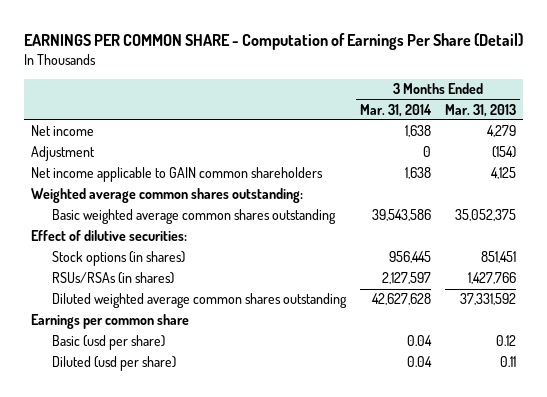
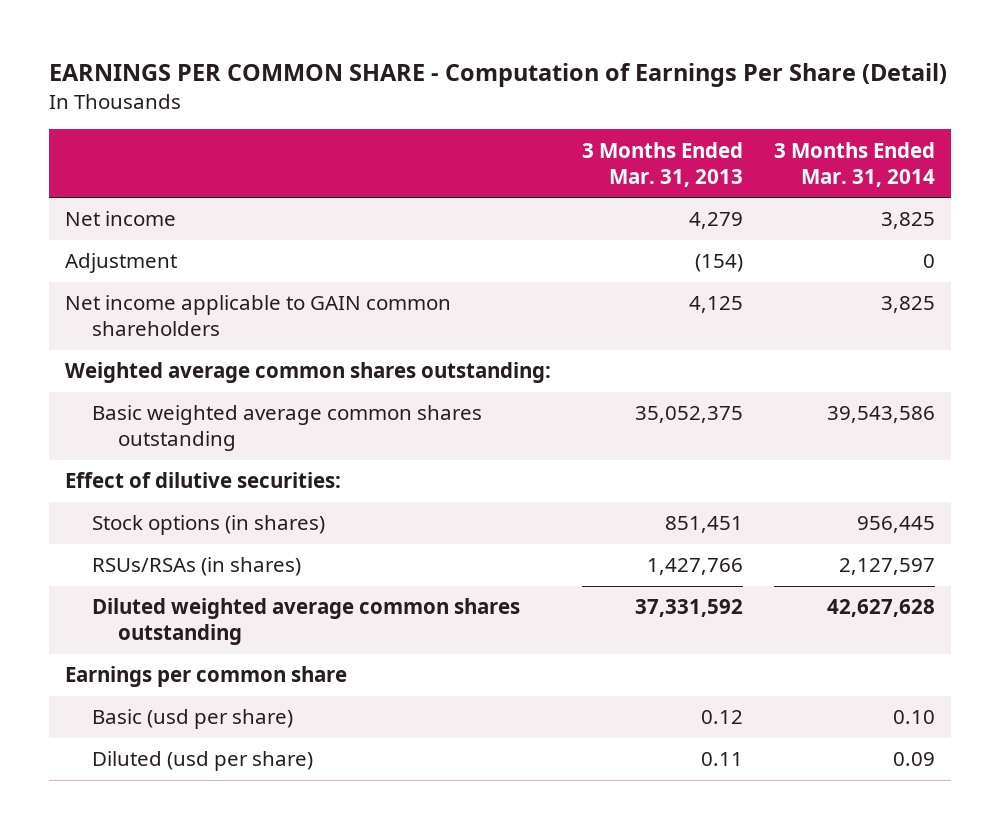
[404,125,431,138] 1,638 -> [881,212,936,230] 3,825
[404,167,431,180] 1,638 -> [881,296,936,314] 3,825
[406,335,432,347] 0.04 -> [893,710,936,725] 0.10
[406,356,432,368] 0.04 -> [893,752,936,767] 0.09

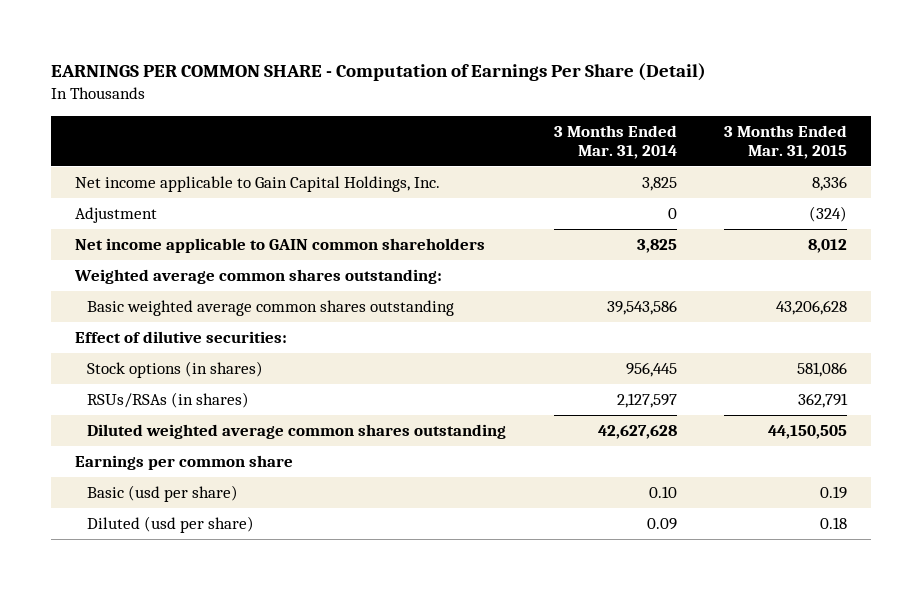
[582,141,744,187] 3 Months Ended Mar. 31, 2013 -> none
none -> [724,124,848,160] 3 Months Ended Mar. 31, 2015
[64,211,176,227] Net income -> [75,175,441,192] Net income applicable to Gain Capital Holdings, Inc.

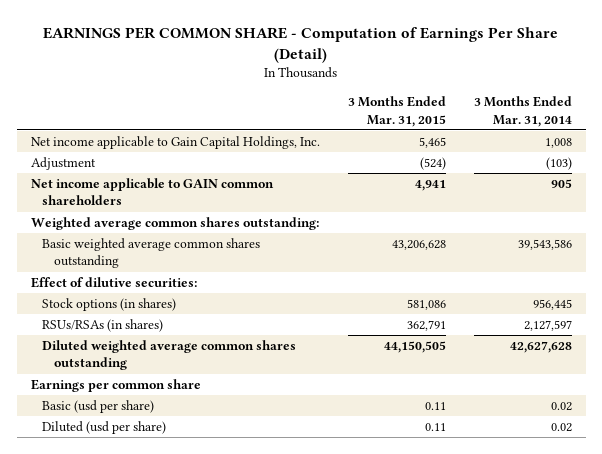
[641,176,677,191] 3,825 -> [544,138,572,149] 1,008
[812,175,848,191] 8,336 -> [418,137,446,149] 5,465
[667,207,677,219] 0 -> [545,157,572,171] (103)
[809,205,848,222] (324) -> [419,157,446,171] (524)
[636,238,677,253] 3,825 -> [550,179,572,189] 905
[808,238,848,253] 8,012 -> [414,180,446,192] 4,941
[648,485,677,498] 0.10 -> [550,402,572,412] 0.02
[820,485,848,499] 0.19 -> [424,402,446,411] 0.11
[646,517,677,530] 0.09 -> [550,423,572,433] 0.02
[820,516,848,529] 0.18 -> [424,423,446,432] 0.11

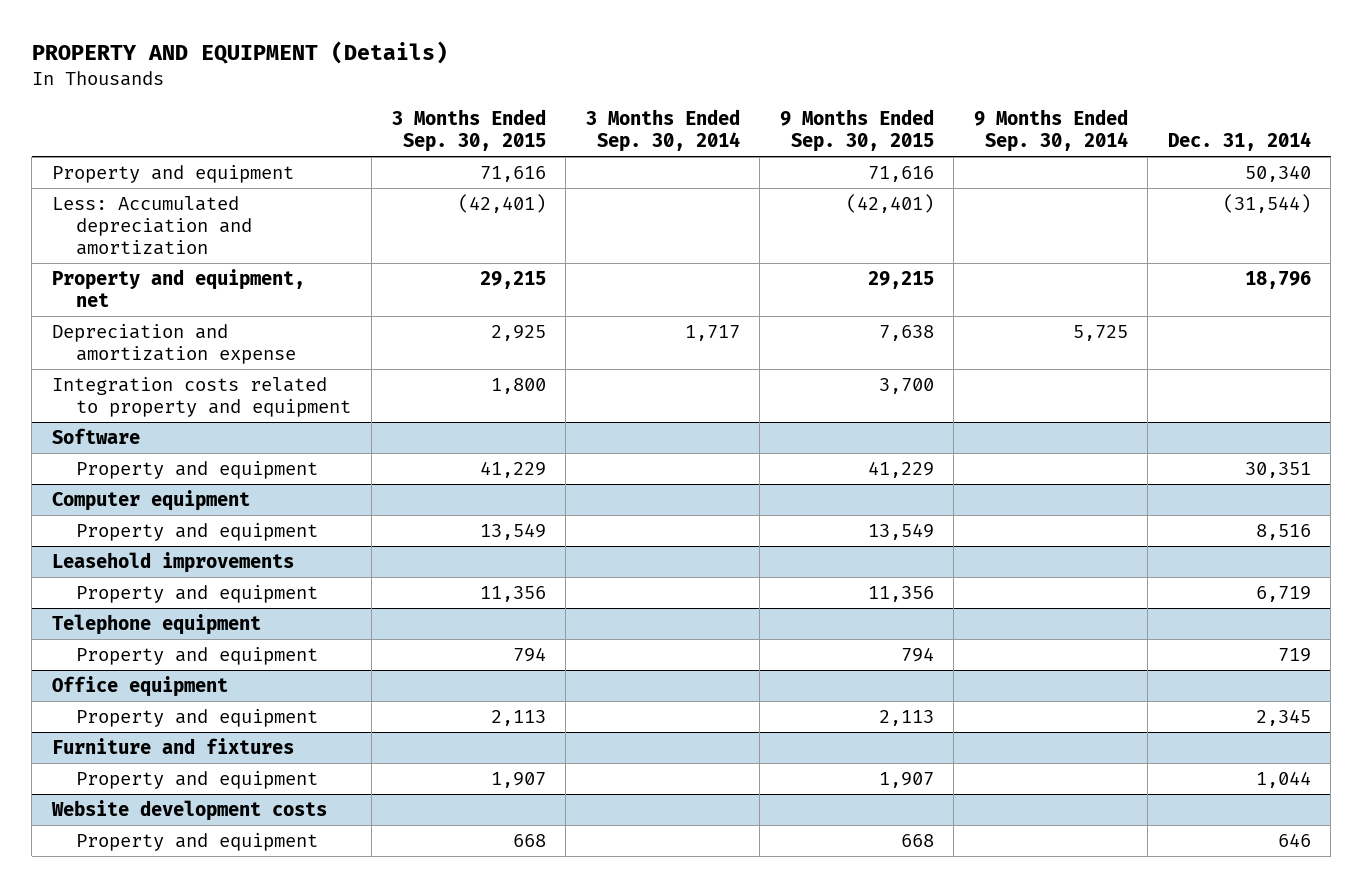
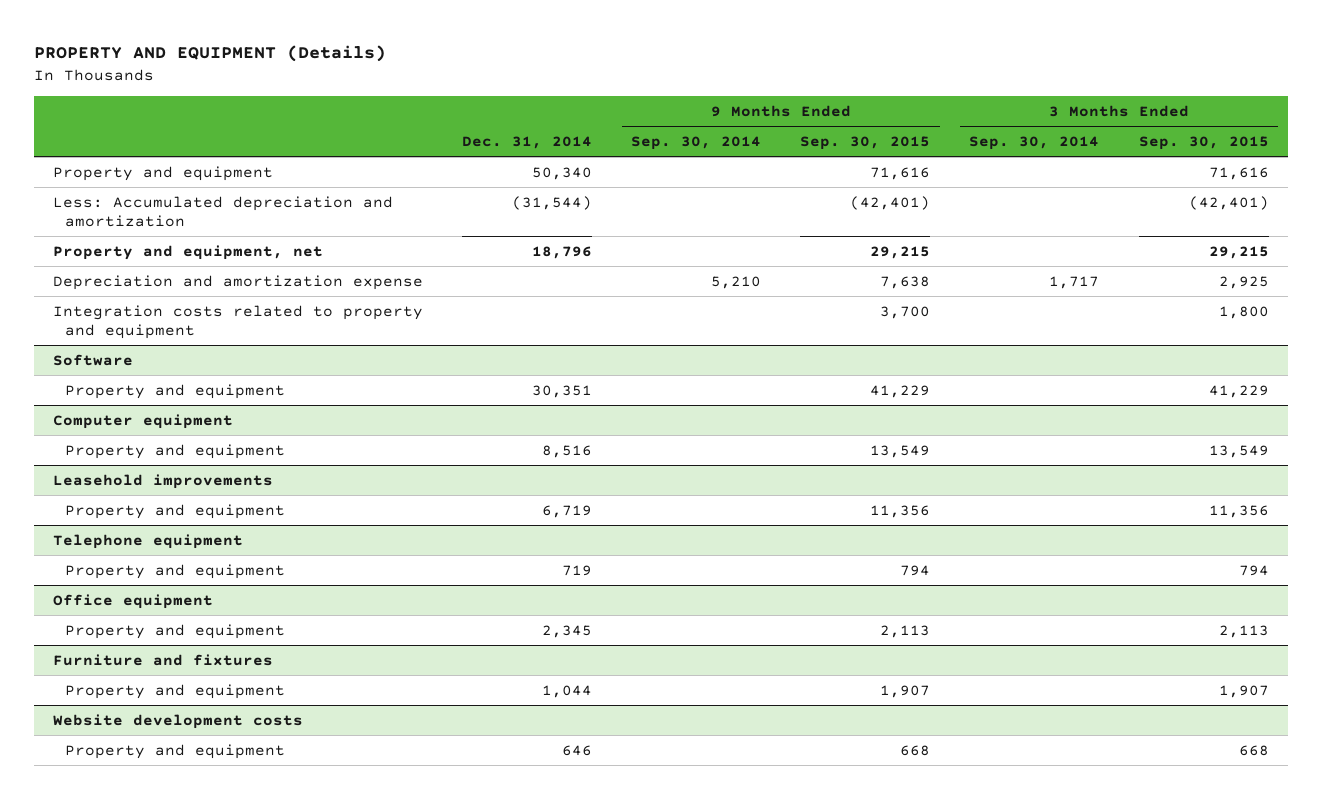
[1072,325,1128,342] 5,725 -> [711,275,762,289] 5,210

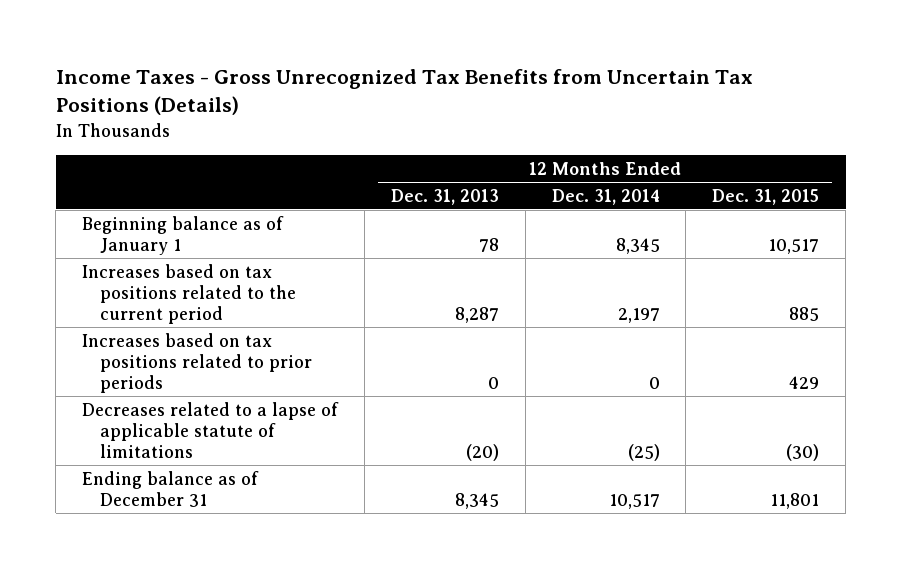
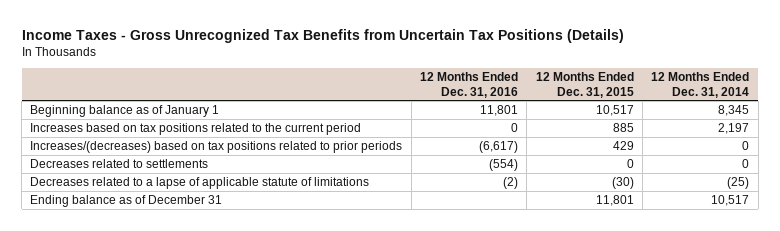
[390,188,499,205] Dec. 31, 2013 -> none
none -> [420,72,519,98] 12 Months Ended Dec. 31, 2016
[82,332,313,393] Increases based on tax positions related to prior periods -> [30,141,403,154] Increases/(decreases) based on tax positions related to prior periods
none -> [30,159,209,169] Decreases related to settlements

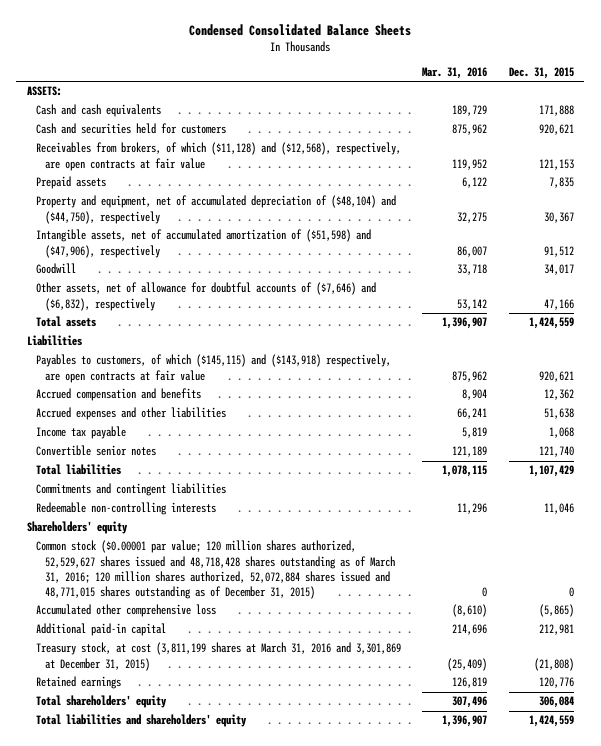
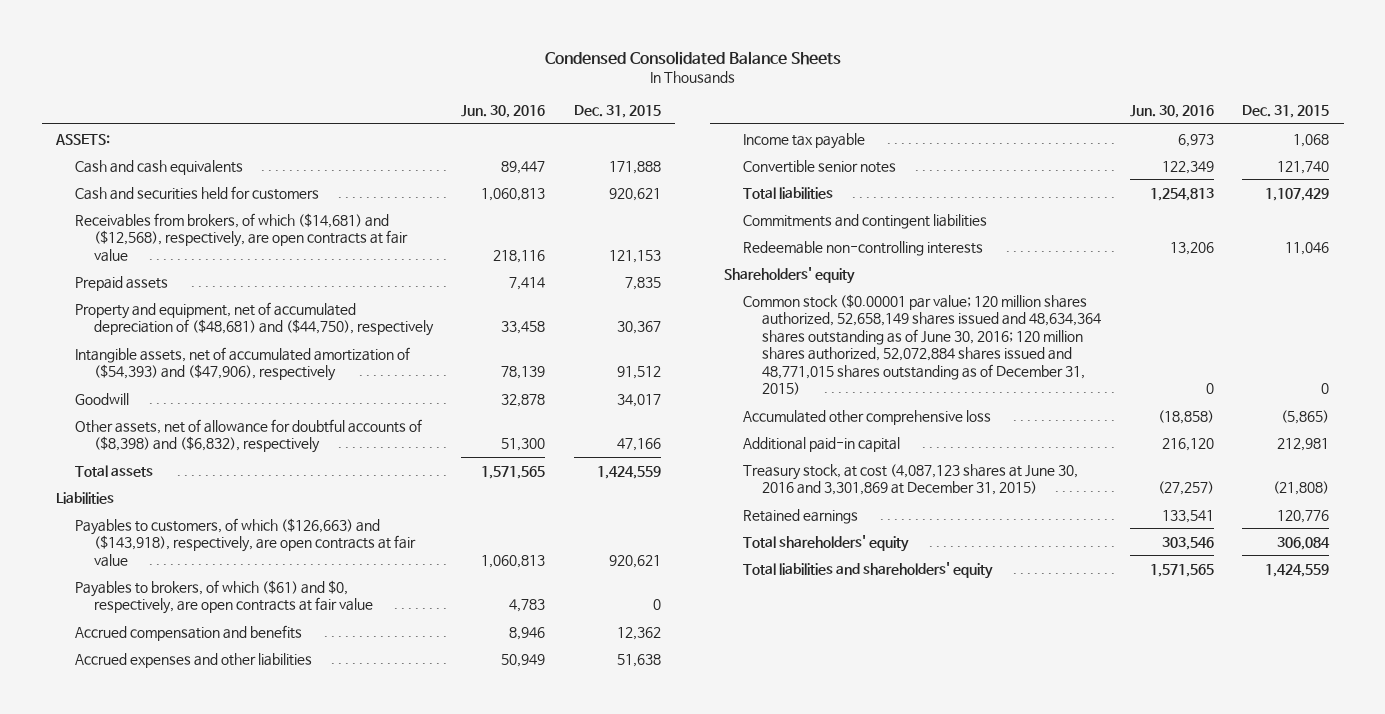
[422,66,488,79] Mar. 31, 2016 -> none
none -> [461,105,546,119] Jun. 30, 2016
[36,142,402,171] Receivables from brokers, of which ($11,128) and ($12,568), respectively, are open contracts at fair value -> [75,212,408,262] Receivables from brokers, of which ($14,681) and ($12,568), respectively, are open contracts at fair value
[36,195,397,224] Property and equipment, net of accumulated depreciation of ($48,104) and ($44,750), respectively -> [75,301,434,337] Property and equipment, net of accumulated depreciation of ($48,681) and ($44,750), respectively
[36,229,372,258] Intangible assets, net of accumulated amortization of ($51,598) and ($47,906), respectively -> [75,346,411,382] Intangible assets, net of accumulated amortization of ($54,393) and ($47,906), respectively
[36,282,377,311] Other assets, net of allowance for doubtful accounts of ($7,646) and ($6,832), respectively -> [75,418,423,454] Other assets, net of allowance for doubtful accounts of ($8,398) and ($6,832), respectively
[36,354,392,383] Payables to customers, of which ($145,115) and ($143,918) respectively, are open contracts at fair value -> [75,517,416,567] Payables to customers, of which ($126,663) and ($143,918), respectively, are open contracts at fair value
none -> [75,579,373,615] Payables to brokers, of which ($61) and $0, respectively, are open contracts at fair value
[36,540,396,600] Common stock ($0.00001 par value; 120 million shares authorized, 52,529,627 shares issued and 48,718,428 shares outstanding as of March 31, 2016; 120 million shares authorized, 52,072,884 shares issued and 48,771,015 shares outstanding as of December 31, 2015) -> [743,293,1102,396] Common stock ($0.00001 par value; 120 million shares authorized, 52,658,149 shares issued and 48,634,364 shares outstanding as of June 30, 2016; 120 million shares authorized, 52,072,884 shares issued and 48,771,015 shares outstanding as of December 31, 2015)
[36,642,402,671] Treasury stock, at cost (3,811,199 shares at March 31, 2016 and 3,301,869 at December 31, 2015) -> [743,463,1079,496] Treasury stock, at cost (4,087,123 shares at June 30, 2016 and 3,301,869 at December 31, 2015)

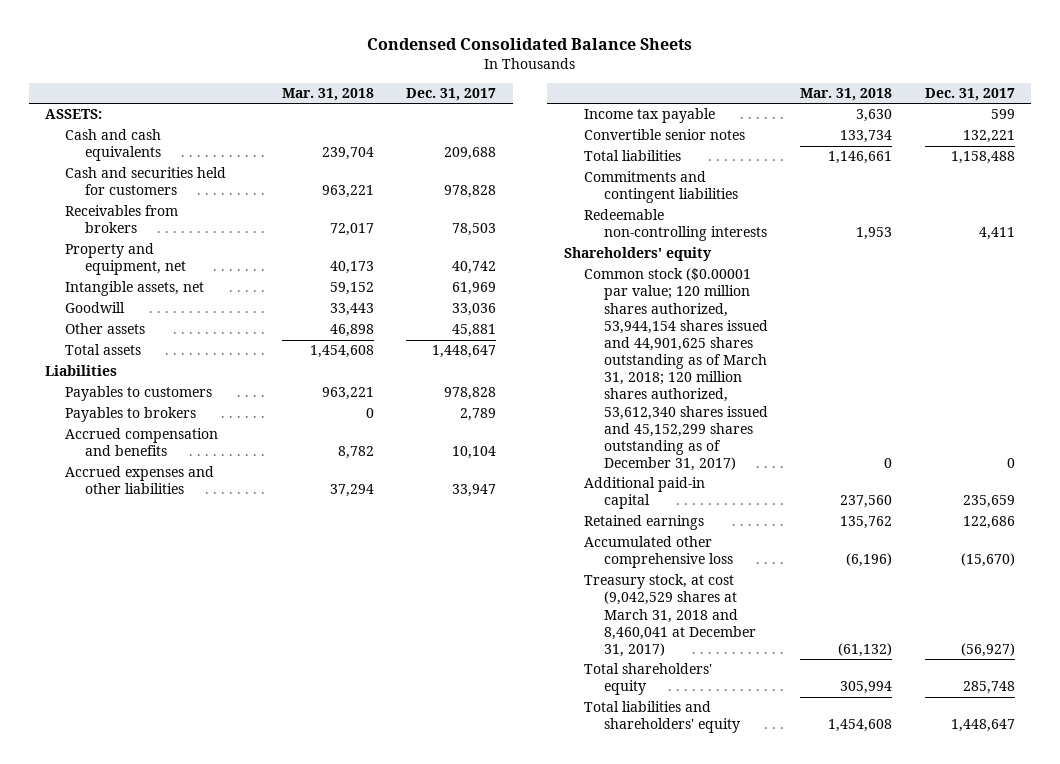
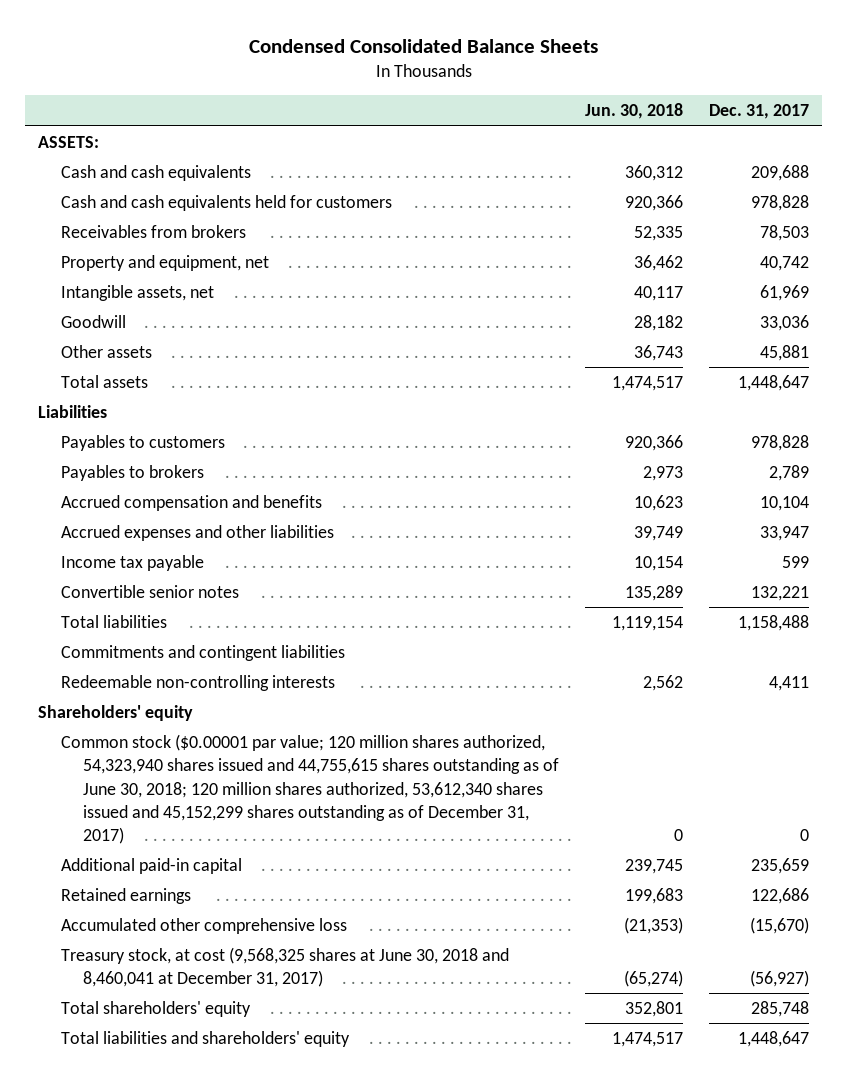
[281,87,374,101] Mar. 31, 2018 -> none
none -> [585,103,684,120] Jun. 30, 2018
[65,167,227,196] Cash and securities held for customers -> [60,194,392,211] Cash and cash equivalents held for customers
[583,268,768,472] Common stock ($0.00001 par value; 120 million shares authorized, 53,944,154 shares issued and 44,901,625 shares outstanding as of March 31, 2018; 120 million shares authorized, 53,612,340 shares issued and 45,152,299 shares outstanding as of December 31, 2017) -> [60,733,560,845] Common stock ($0.00001 par value; 120 million shares authorized, 54,323,940 shares issued and 44,755,615 shares outstanding as of June 30, 2018; 120 million shares authorized, 53,612,340 shares issued and 45,152,299 shares outstanding as of December 31, 2017)
[583,574,756,657] Treasury stock, at cost (9,042,529 shares at March 31, 2018 and 8,460,041 at December 31, 2017) -> [60,946,509,988] Treasury stock, at cost (9,568,325 shares at June 30, 2018 and 8,460,041 at December 31, 2017)

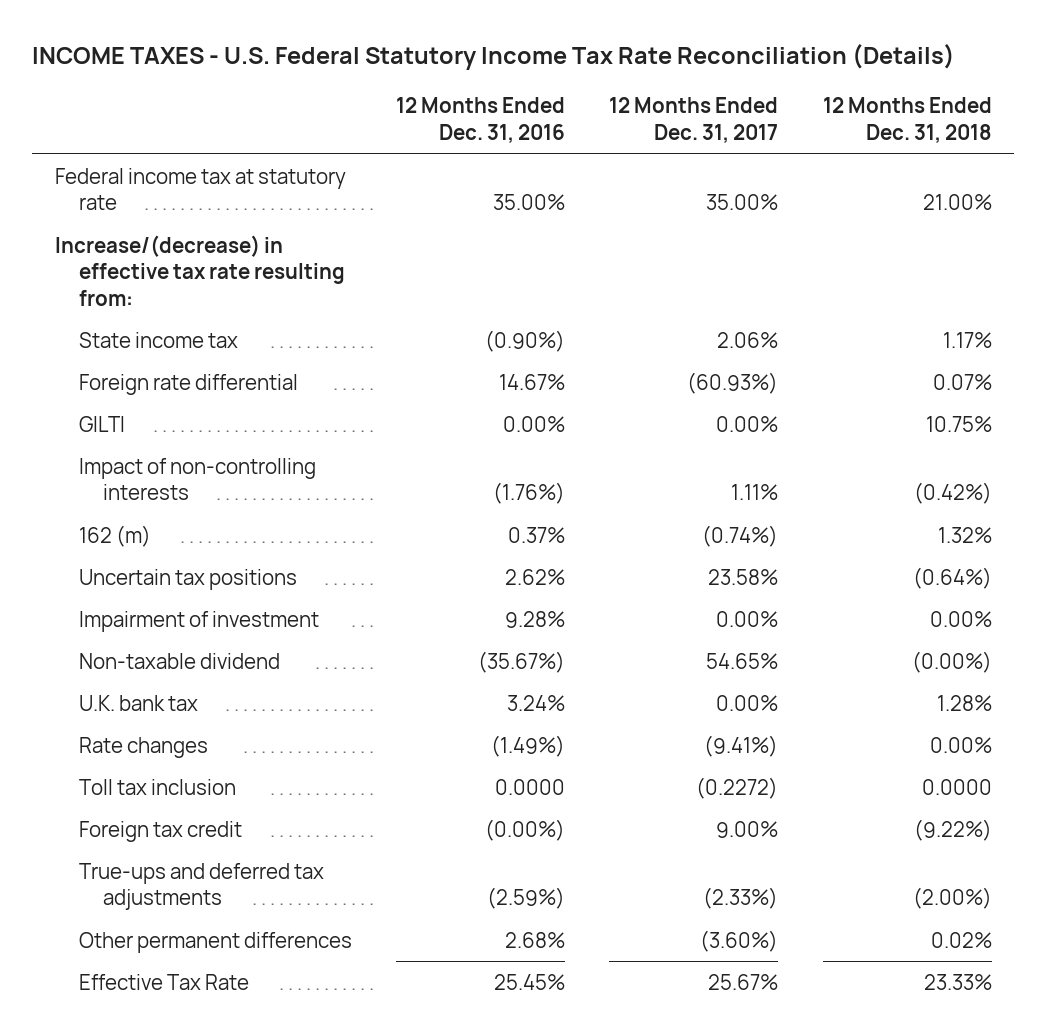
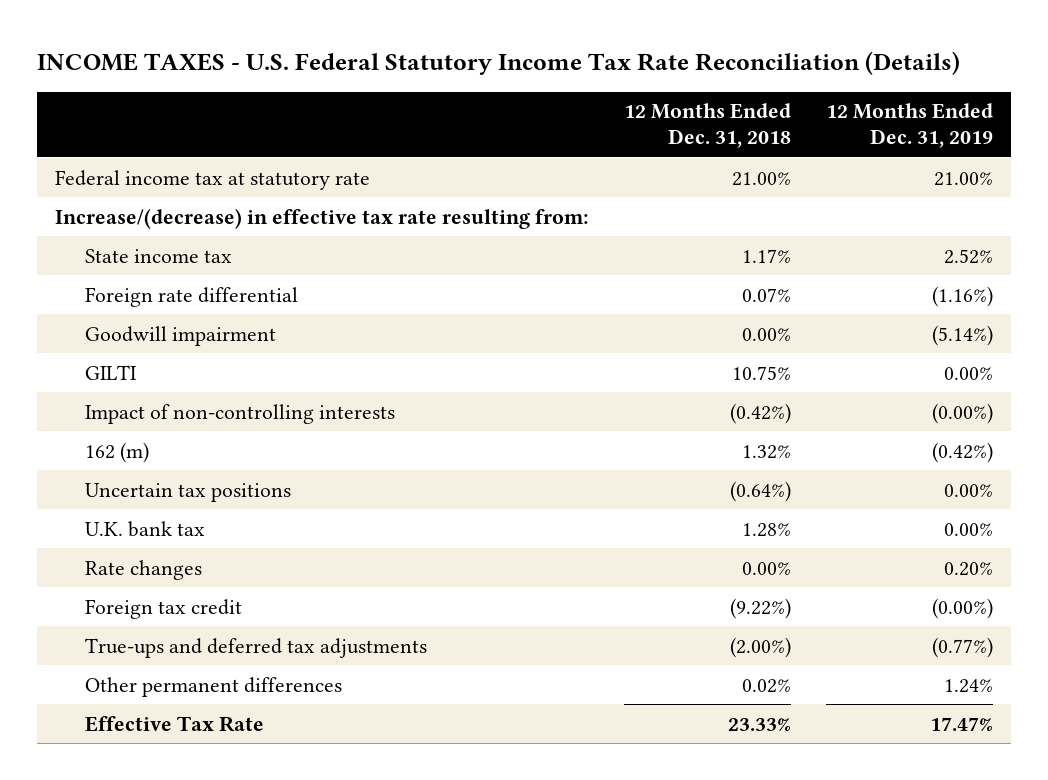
[396,97,566,143] 12 Months Ended Dec. 31, 2016 -> none
[609,97,779,143] 12 Months Ended Dec. 31, 2017 -> none
none -> [826,103,994,148] 12 Months Ended Dec. 31, 2019
none -> [85,325,277,346] Goodwill impairment
[78,610,319,632] Impairment of investment -> none
[78,652,280,669] Non-taxable dividend -> none
[78,778,236,795] Toll tax inclusion -> none

